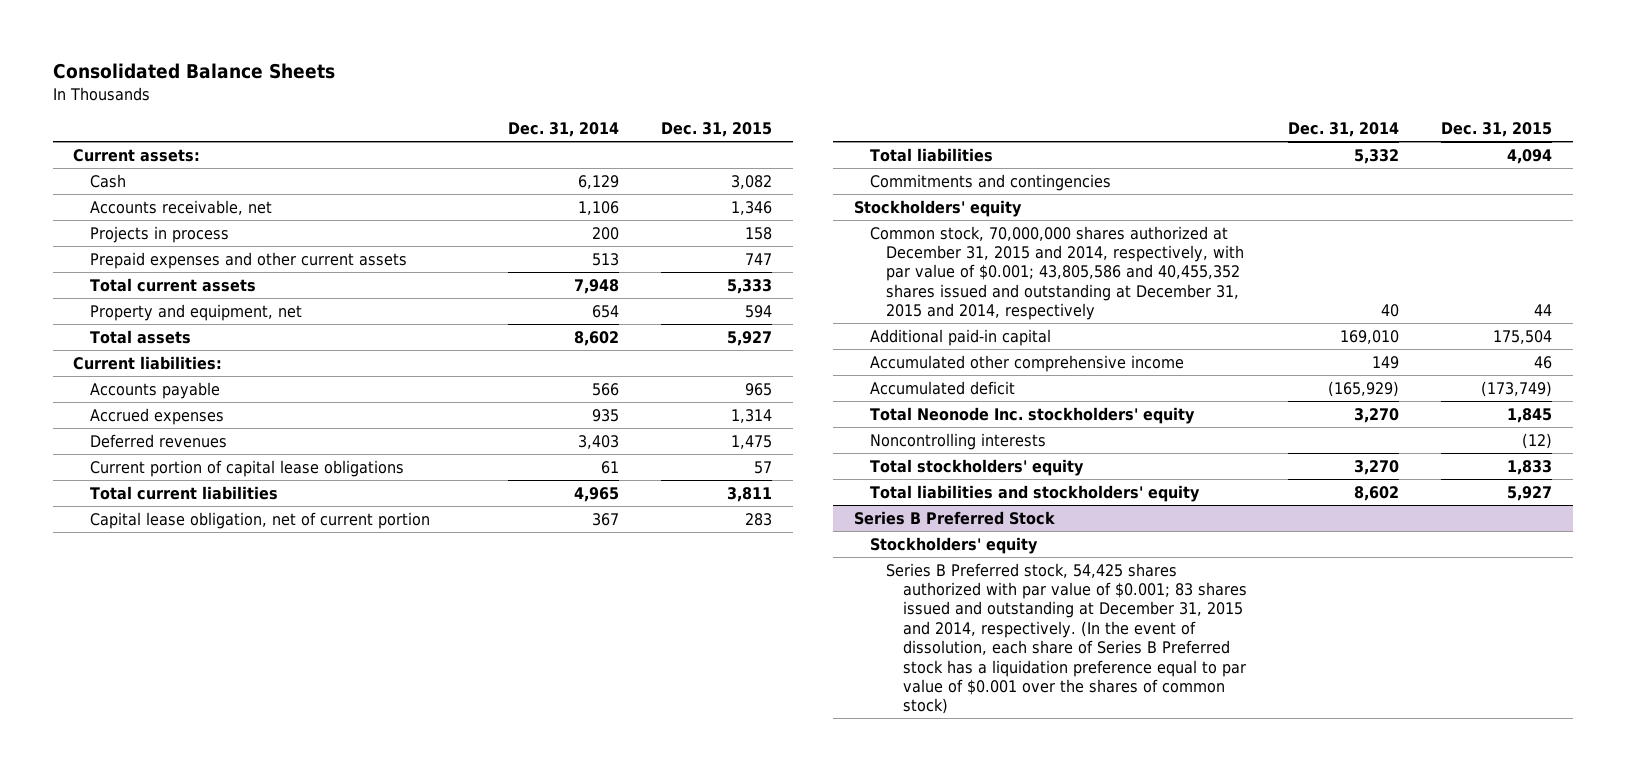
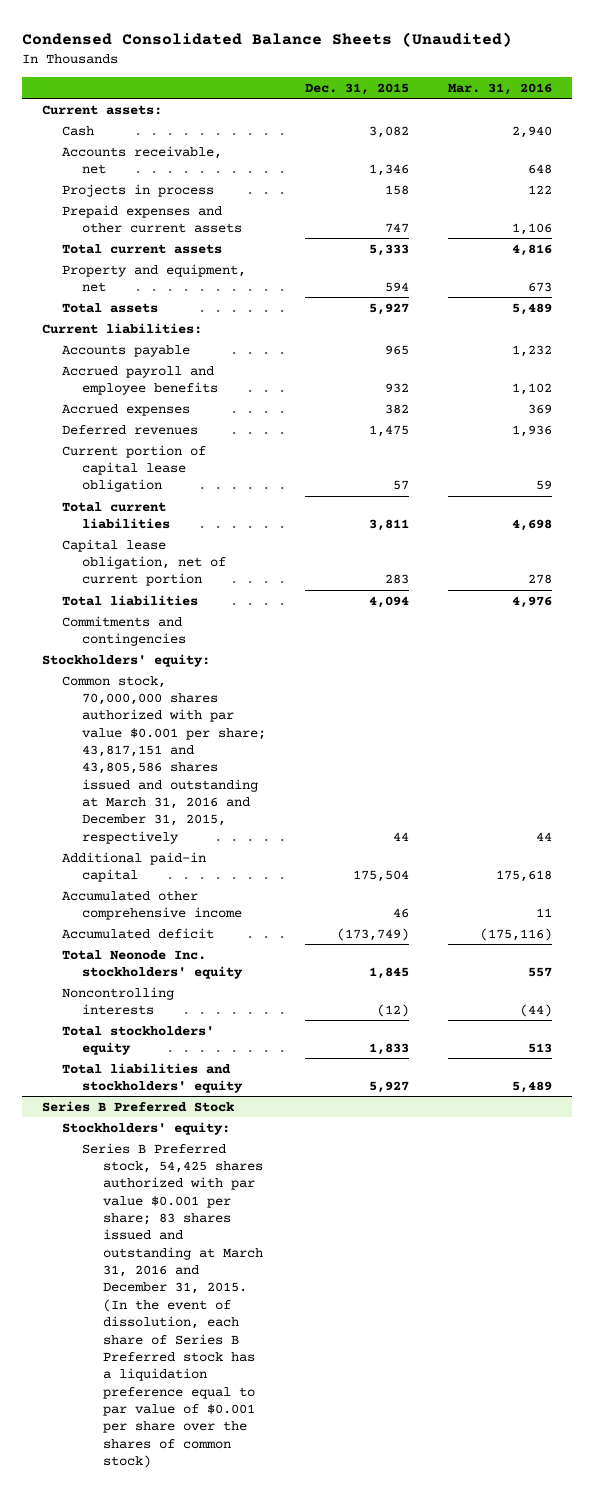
[52,62,335,79] Consolidated Balance Sheets -> [22,32,513,48] Condensed Consolidated Balance Sheets (Unaudited)
[508,122,620,138] Dec. 31, 2014 -> none
none -> [448,83,553,96] Mar. 31, 2016
none -> [62,365,219,395] Accrued payroll and employee benefits
[730,408,772,423] 1,314 -> [385,403,410,414] 382
[89,459,404,477] Current portion of capital lease obligations -> [62,444,207,493] Current portion of capital lease obligation
[853,199,1022,217] Stockholders' equity -> [41,653,210,667] Stockholders' equity:
[870,225,1245,321] Common stock, 70,000,000 shares authorized at December 31, 2015 and 2014, respectively, with par value of $0.001; 43,805,586 and 40,455,352 shares issued and outstanding at December 31, 2015 and 2014, respectively -> [62,675,267,844] Common stock, 70,000,000 shares authorized with par value $0.001 per share; 43,817,151 and 43,805,586 shares issued and outstanding at March 31, 2016 and December 31, 2015, respectively
[870,536,1039,554] Stockholders' equity -> [62,1121,231,1135] Stockholders' equity:
[886,562,1247,715] Series B Preferred stock, 54,425 shares authorized with par value of $0.001; 83 shares issued and outstanding at December 31, 2015 and 2014, respectively. (In the event of dissolution, each share of Series B Preferred stock has a liquidation preference equal to par value of $0.001 over the shares of common stock) -> [82,1142,263,1469] Series B Preferred stock, 54,425 shares authorized with par value $0.001 per share; 83 shares issued and outstanding at March 31, 2016 and December 31, 2015. (In the event of dissolution, each share of Series B Preferred stock has a liquidation preference equal to par value of $0.001 per share over the shares of common stock)

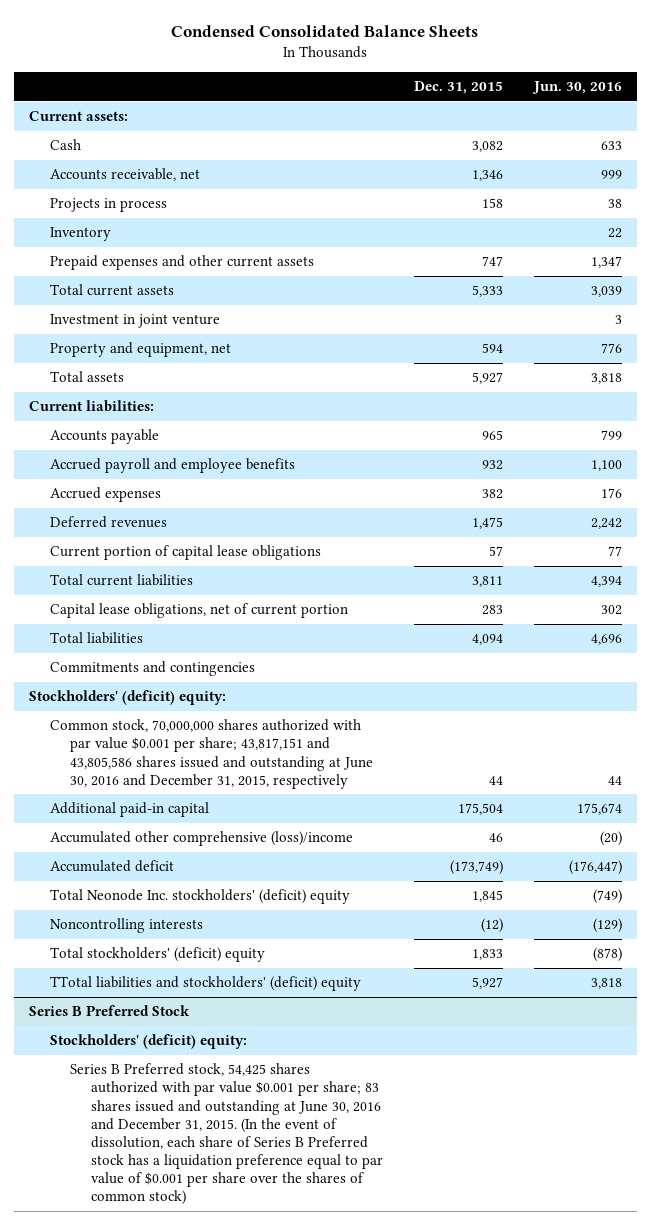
[22,32,513,48] Condensed Consolidated Balance Sheets (Unaudited) -> [171,24,479,37] Condensed Consolidated Balance Sheets
[448,83,553,96] Mar. 31, 2016 -> none
none -> [531,81,622,95] Jun. 30, 2016
none -> [49,227,111,242] Inventory
none -> [49,314,220,329] Investment in joint venture
[62,444,207,493] Current portion of capital lease obligation -> [49,545,321,561] Current portion of capital lease obligations
[62,538,227,587] Capital lease obligation, net of current portion -> [49,603,348,619] Capital lease obligations, net of current portion
[41,653,210,667] Stockholders' equity: -> [29,690,227,706] Stockholders' (deficit) equity:
[62,675,267,844] Common stock, 70,000,000 shares authorized with par value $0.001 per share; 43,817,151 and 43,805,586 shares issued and outstanding at March 31, 2016 and December 31, 2015, respectively -> [49,719,374,789] Common stock, 70,000,000 shares authorized with par value $0.001 per share; 43,817,151 and 43,805,586 shares issued and outstanding at June 30, 2016 and December 31, 2015, respectively
[62,890,243,920] Accumulated other comprehensive income -> [49,831,353,847] Accumulated other comprehensive (loss)/income
[62,949,244,979] Total Neonode Inc. stockholders' equity -> [49,889,350,905] Total Neonode Inc. stockholders' (deficit) equity
[62,1025,215,1055] Total stockholders' equity -> [49,947,265,963] Total stockholders' (deficit) equity
[62,1062,244,1093] Total liabilities and stockholders' equity -> [49,976,361,992] TTotal liabilities and stockholders' (deficit) equity
[62,1121,231,1135] Stockholders' equity: -> [49,1034,247,1050] Stockholders' (deficit) equity:
[82,1142,263,1469] Series B Preferred stock, 54,425 shares authorized with par value $0.001 per share; 83 shares issued and outstanding at March 31, 2016 and December 31, 2015. (In the event of dissolution, each share of Series B Preferred stock has a liquidation preference equal to par value of $0.001 per share over the shares of common stock) -> [70,1063,383,1206] Series B Preferred stock, 54,425 shares authorized with par value $0.001 per share; 83 shares issued and outstanding at June 30, 2016 and December 31, 2015. (In the event of dissolution, each share of Series B Preferred stock has a liquidation preference equal to par value of $0.001 per share over the shares of common stock)

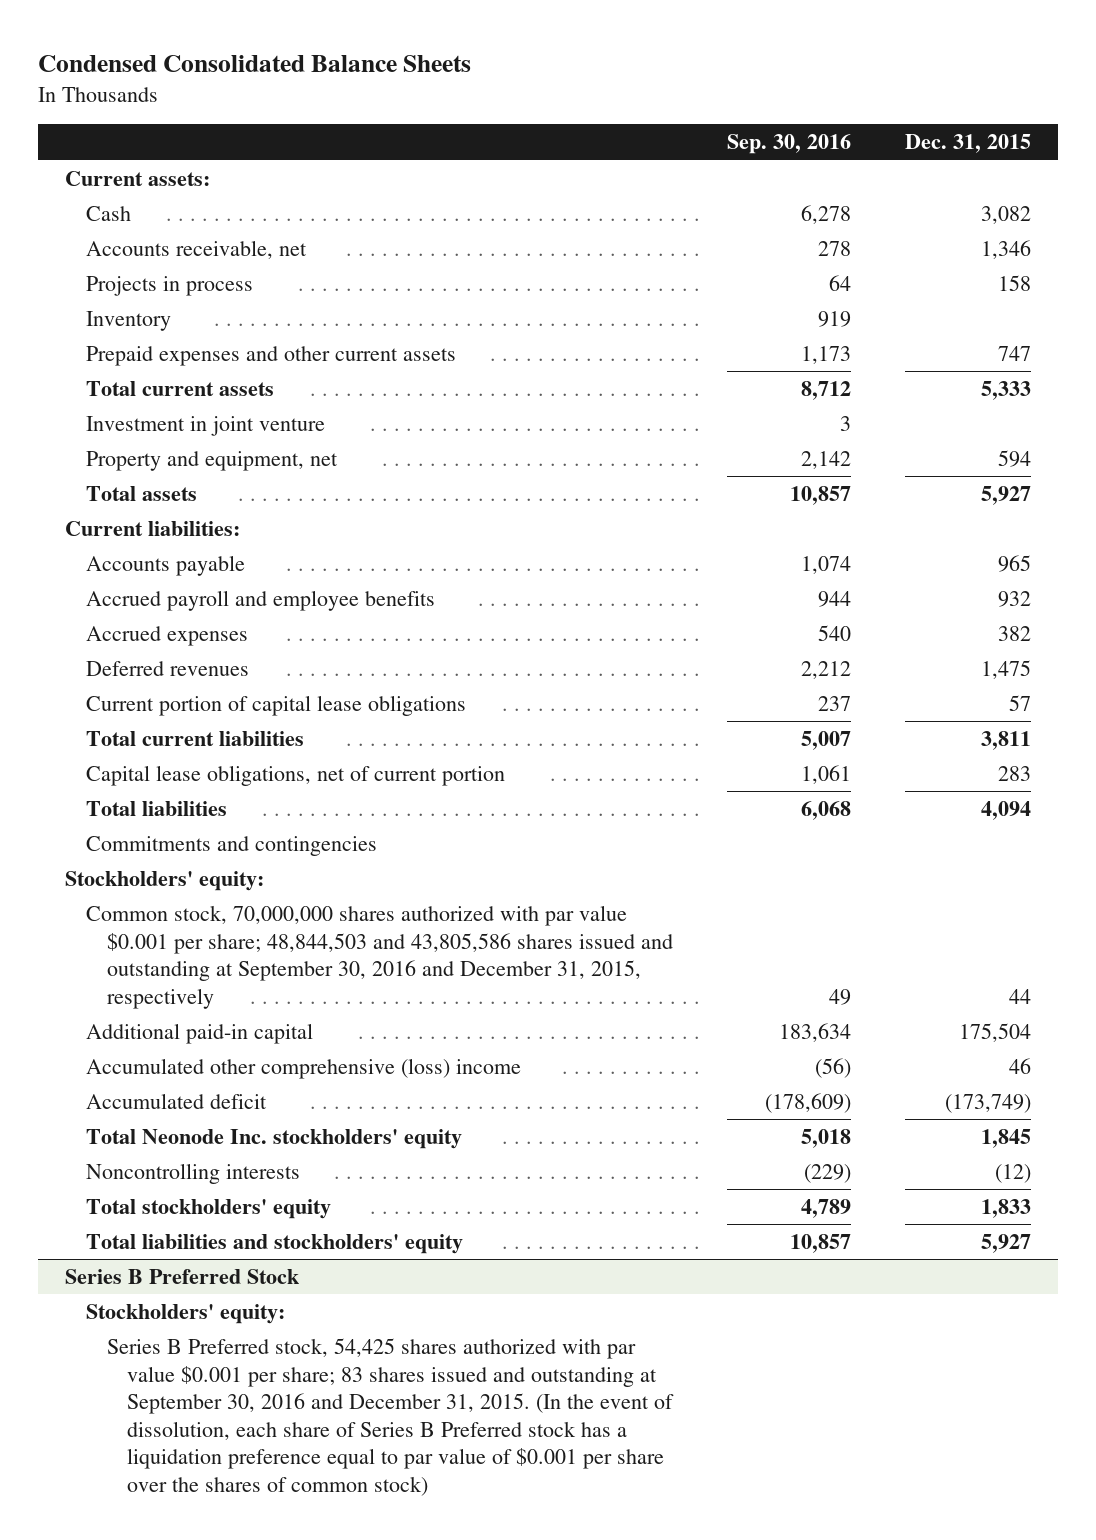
[531,81,622,95] Jun. 30, 2016 -> none
none -> [726,134,851,155] Sep. 30, 2016
[29,690,227,706] Stockholders' (deficit) equity: -> [65,870,265,891] Stockholders' equity:
[49,719,374,789] Common stock, 70,000,000 shares authorized with par value $0.001 per share; 43,817,151 and 43,805,586 shares issued and outstanding at June 30, 2016 and December 31, 2015, respectively -> [85,904,673,1009] Common stock, 70,000,000 shares authorized with par value $0.001 per share; 48,844,503 and 43,805,586 shares issued and outstanding at September 30, 2016 and December 31, 2015, respectively
[49,831,353,847] Accumulated other comprehensive (loss)/income -> [85,1057,521,1079] Accumulated other comprehensive (loss) income
[49,889,350,905] Total Neonode Inc. stockholders' (deficit) equity -> [85,1128,462,1149] Total Neonode Inc. stockholders' equity
[49,947,265,963] Total stockholders' (deficit) equity -> [85,1198,331,1219] Total stockholders' equity
[49,976,361,992] TTotal liabilities and stockholders' (deficit) equity -> [85,1233,463,1254] Total liabilities and stockholders' equity
[49,1034,247,1050] Stockholders' (deficit) equity: -> [85,1303,285,1324] Stockholders' equity:
[70,1063,383,1206] Series B Preferred stock, 54,425 shares authorized with par value $0.001 per share; 83 shares issued and outstanding at June 30, 2016 and December 31, 2015. (In the event of dissolution, each share of Series B Preferred stock has a liquidation preference equal to par value of $0.001 per share over the shares of common stock) -> [106,1337,675,1496] Series B Preferred stock, 54,425 shares authorized with par value $0.001 per share; 83 shares issued and outstanding at September 30, 2016 and December 31, 2015. (In the event of dissolution, each share of Series B Preferred stock has a liquidation preference equal to par value of $0.001 per share over the shares of common stock)

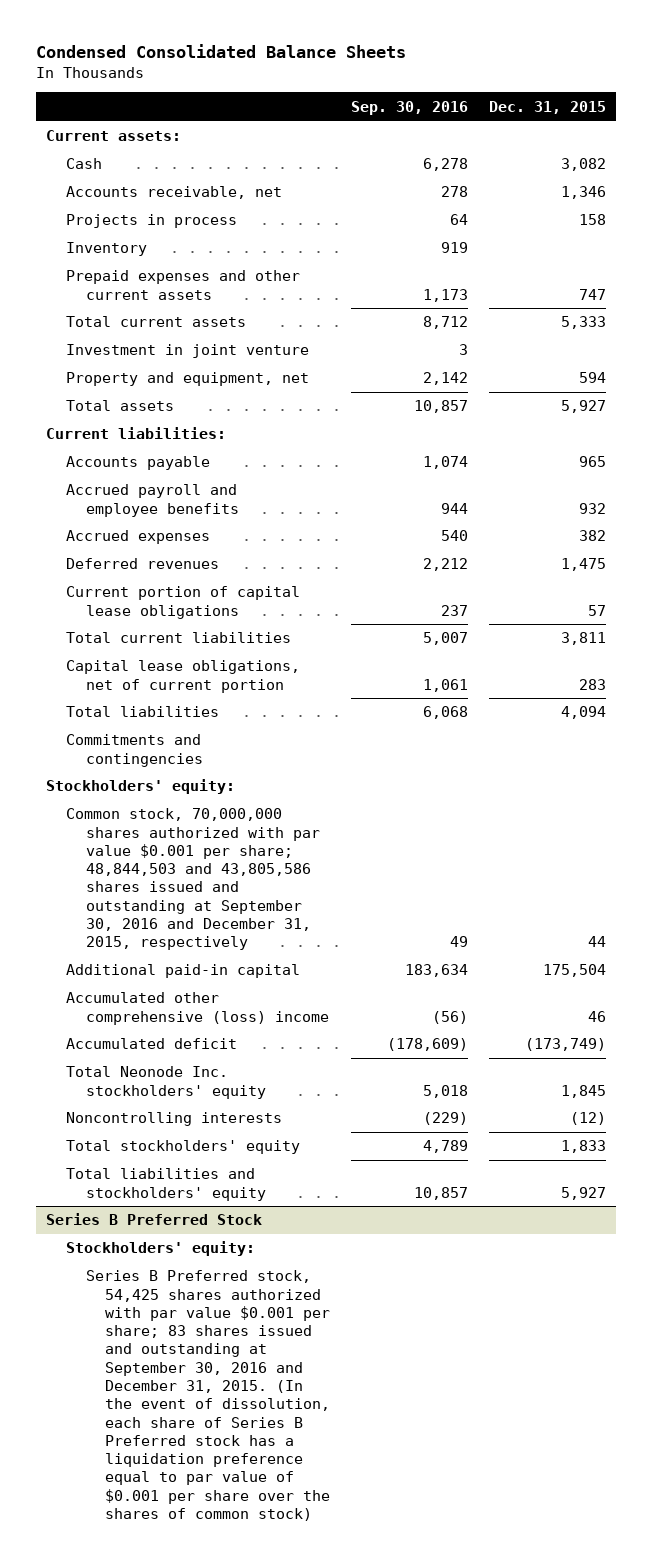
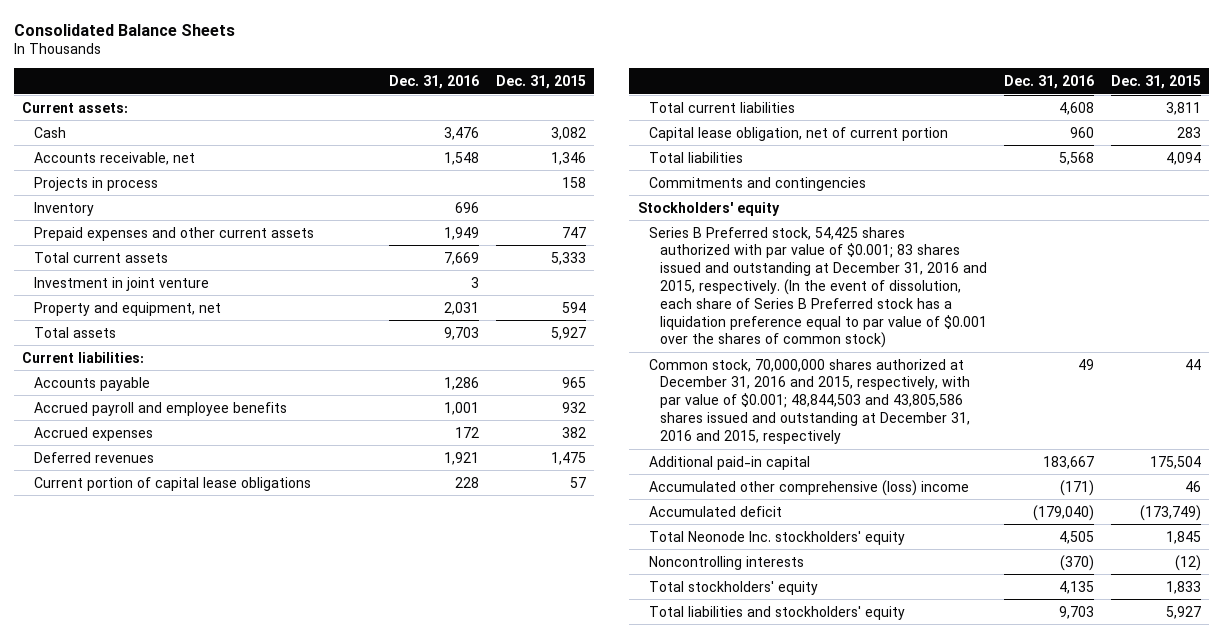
[36,44,407,59] Condensed Consolidated Balance Sheets -> [13,23,235,36] Consolidated Balance Sheets
[351,100,469,115] Sep. 30, 2016 -> none
none -> [388,74,479,89] Dec. 31, 2016
[66,660,301,693] Capital lease obligations, net of current portion -> [648,126,948,141] Capital lease obligation, net of current portion
[46,779,236,795] Stockholders' equity: -> [637,201,780,216] Stockholders' equity
none -> [648,226,987,349] Series B Preferred stock, 54,425 shares authorized with par value of $0.001; 83 shares issued and outstanding at December 31, 2016 and 2015, respectively. (In the event of dissolution, each share of Series B Preferred stock has a liquidation preference equal to par value of $0.001 over the shares of common stock)
[66,808,320,951] Common stock, 70,000,000 shares authorized with par value $0.001 per share; 48,844,503 and 43,805,586 shares issued and outstanding at September 30, 2016 and December 31, 2015, respectively -> [648,358,970,444] Common stock, 70,000,000 shares authorized at December 31, 2016 and 2015, respectively, with par value of $0.001; 48,844,503 and 43,805,586 shares issued and outstanding at December 31, 2016 and 2015, respectively
[46,1213,263,1226] Series B Preferred Stock -> none
[66,1241,256,1257] Stockholders' equity: -> none
[85,1270,331,1522] Series B Preferred stock, 54,425 shares authorized with par value $0.001 per share; 83 shares issued and outstanding at September 30, 2016 and December 31, 2015. (In the event of dissolution, each share of Series B Preferred stock has a liquidation preference equal to par value of $0.001 per share over the shares of common stock) -> none

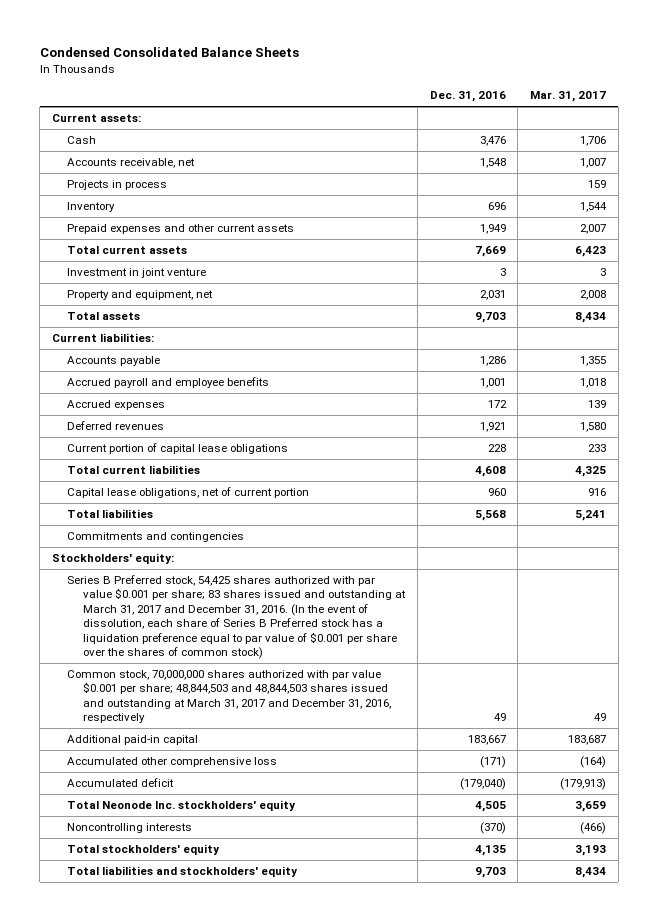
[13,23,235,36] Consolidated Balance Sheets -> [39,47,299,58] Condensed Consolidated Balance Sheets
[495,74,586,89] Dec. 31, 2015 -> none
none -> [529,91,606,103] Mar. 31, 2017
[648,126,948,141] Capital lease obligation, net of current portion -> [67,487,310,499] Capital lease obligations, net of current portion
[637,201,780,216] Stockholders' equity -> [51,553,174,565] Stockholders' equity:
[648,226,987,349] Series B Preferred stock, 54,425 shares authorized with par value of $0.001; 83 shares issued and outstanding at December 31, 2016 and 2015, respectively. (In the event of dissolution, each share of Series B Preferred stock has a liquidation preference equal to par value of $0.001 over the shares of common stock) -> [67,575,407,659] Series B Preferred stock, 54,425 shares authorized with par value $0.001 per share; 83 shares issued and outstanding at March 31, 2017 and December 31, 2016. (In the event of dissolution, each share of Series B Preferred stock has a liquidation preference equal to par value of $0.001 per share over the shares of common stock)
[648,358,970,444] Common stock, 70,000,000 shares authorized at December 31, 2016 and 2015, respectively, with par value of $0.001; 48,844,503 and 43,805,586 shares issued and outstanding at December 31, 2016 and 2015, respectively -> [67,670,392,724] Common stock, 70,000,000 shares authorized with par value $0.001 per share; 48,844,503 and 48,844,503 shares issued and outstanding at March 31, 2017 and December 31, 2016, respectively
[648,479,969,496] Accumulated other comprehensive (loss) income -> [67,757,278,768] Accumulated other comprehensive loss

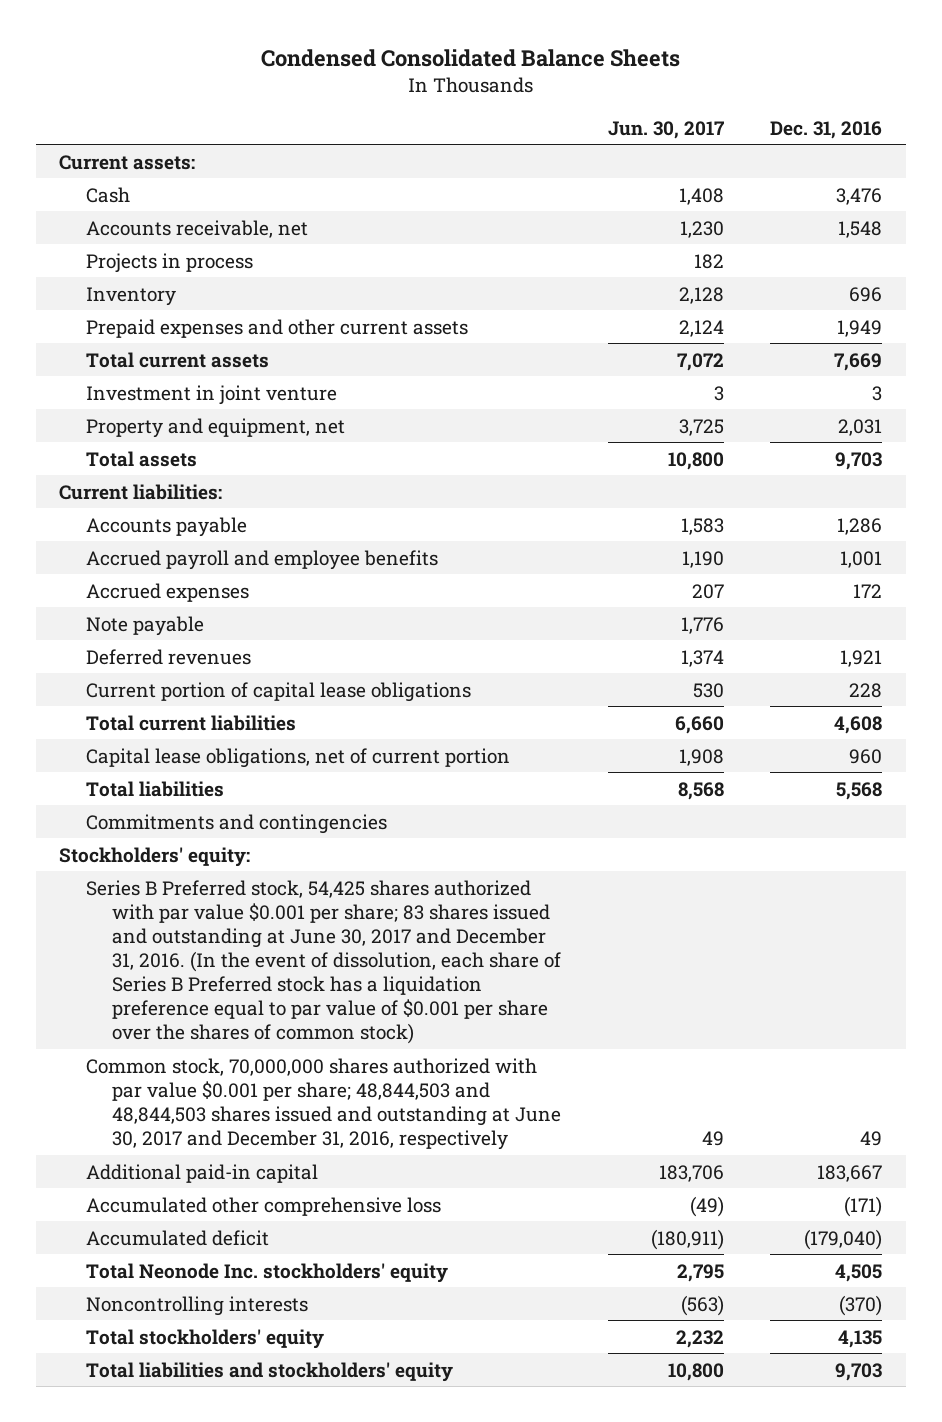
[529,91,606,103] Mar. 31, 2017 -> none
none -> [607,120,724,139] Jun. 30, 2017
none -> [85,615,204,636] Note payable
[67,575,407,659] Series B Preferred stock, 54,425 shares authorized with par value $0.001 per share; 83 shares issued and outstanding at March 31, 2017 and December 31, 2016. (In the event of dissolution, each share of Series B Preferred stock has a liquidation preference equal to par value of $0.001 per share over the shares of common stock) -> [85,879,561,1045] Series B Preferred stock, 54,425 shares authorized with par value $0.001 per share; 83 shares issued and outstanding at June 30, 2017 and December 31, 2016. (In the event of dissolution, each share of Series B Preferred stock has a liquidation preference equal to par value of $0.001 per share over the shares of common stock)
[67,670,392,724] Common stock, 70,000,000 shares authorized with par value $0.001 per share; 48,844,503 and 48,844,503 shares issued and outstanding at March 31, 2017 and December 31, 2016, respectively -> [85,1057,561,1150] Common stock, 70,000,000 shares authorized with par value $0.001 per share; 48,844,503 and 48,844,503 shares issued and outstanding at June 30, 2017 and December 31, 2016, respectively

